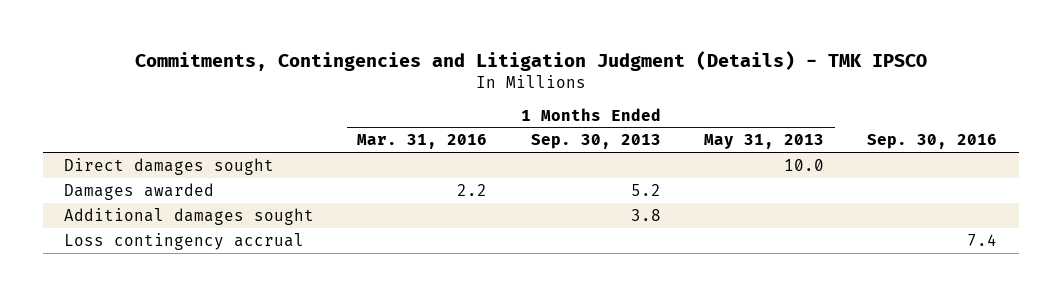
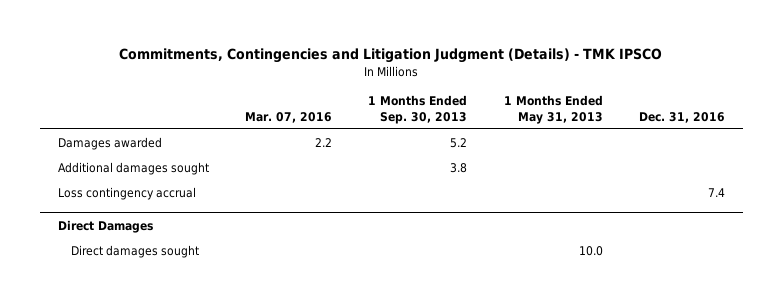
[357,134,488,150] Mar. 31, 2016 -> none
[866,134,997,150] Sep. 30, 2016 -> none
none -> [245,111,333,123] Mar. 07, 2016
none -> [638,111,725,123] Dec. 31, 2016
[64,157,275,175] Direct damages sought -> none
none -> [58,220,154,234] Direct Damages
none -> [71,245,200,259] Direct damages sought

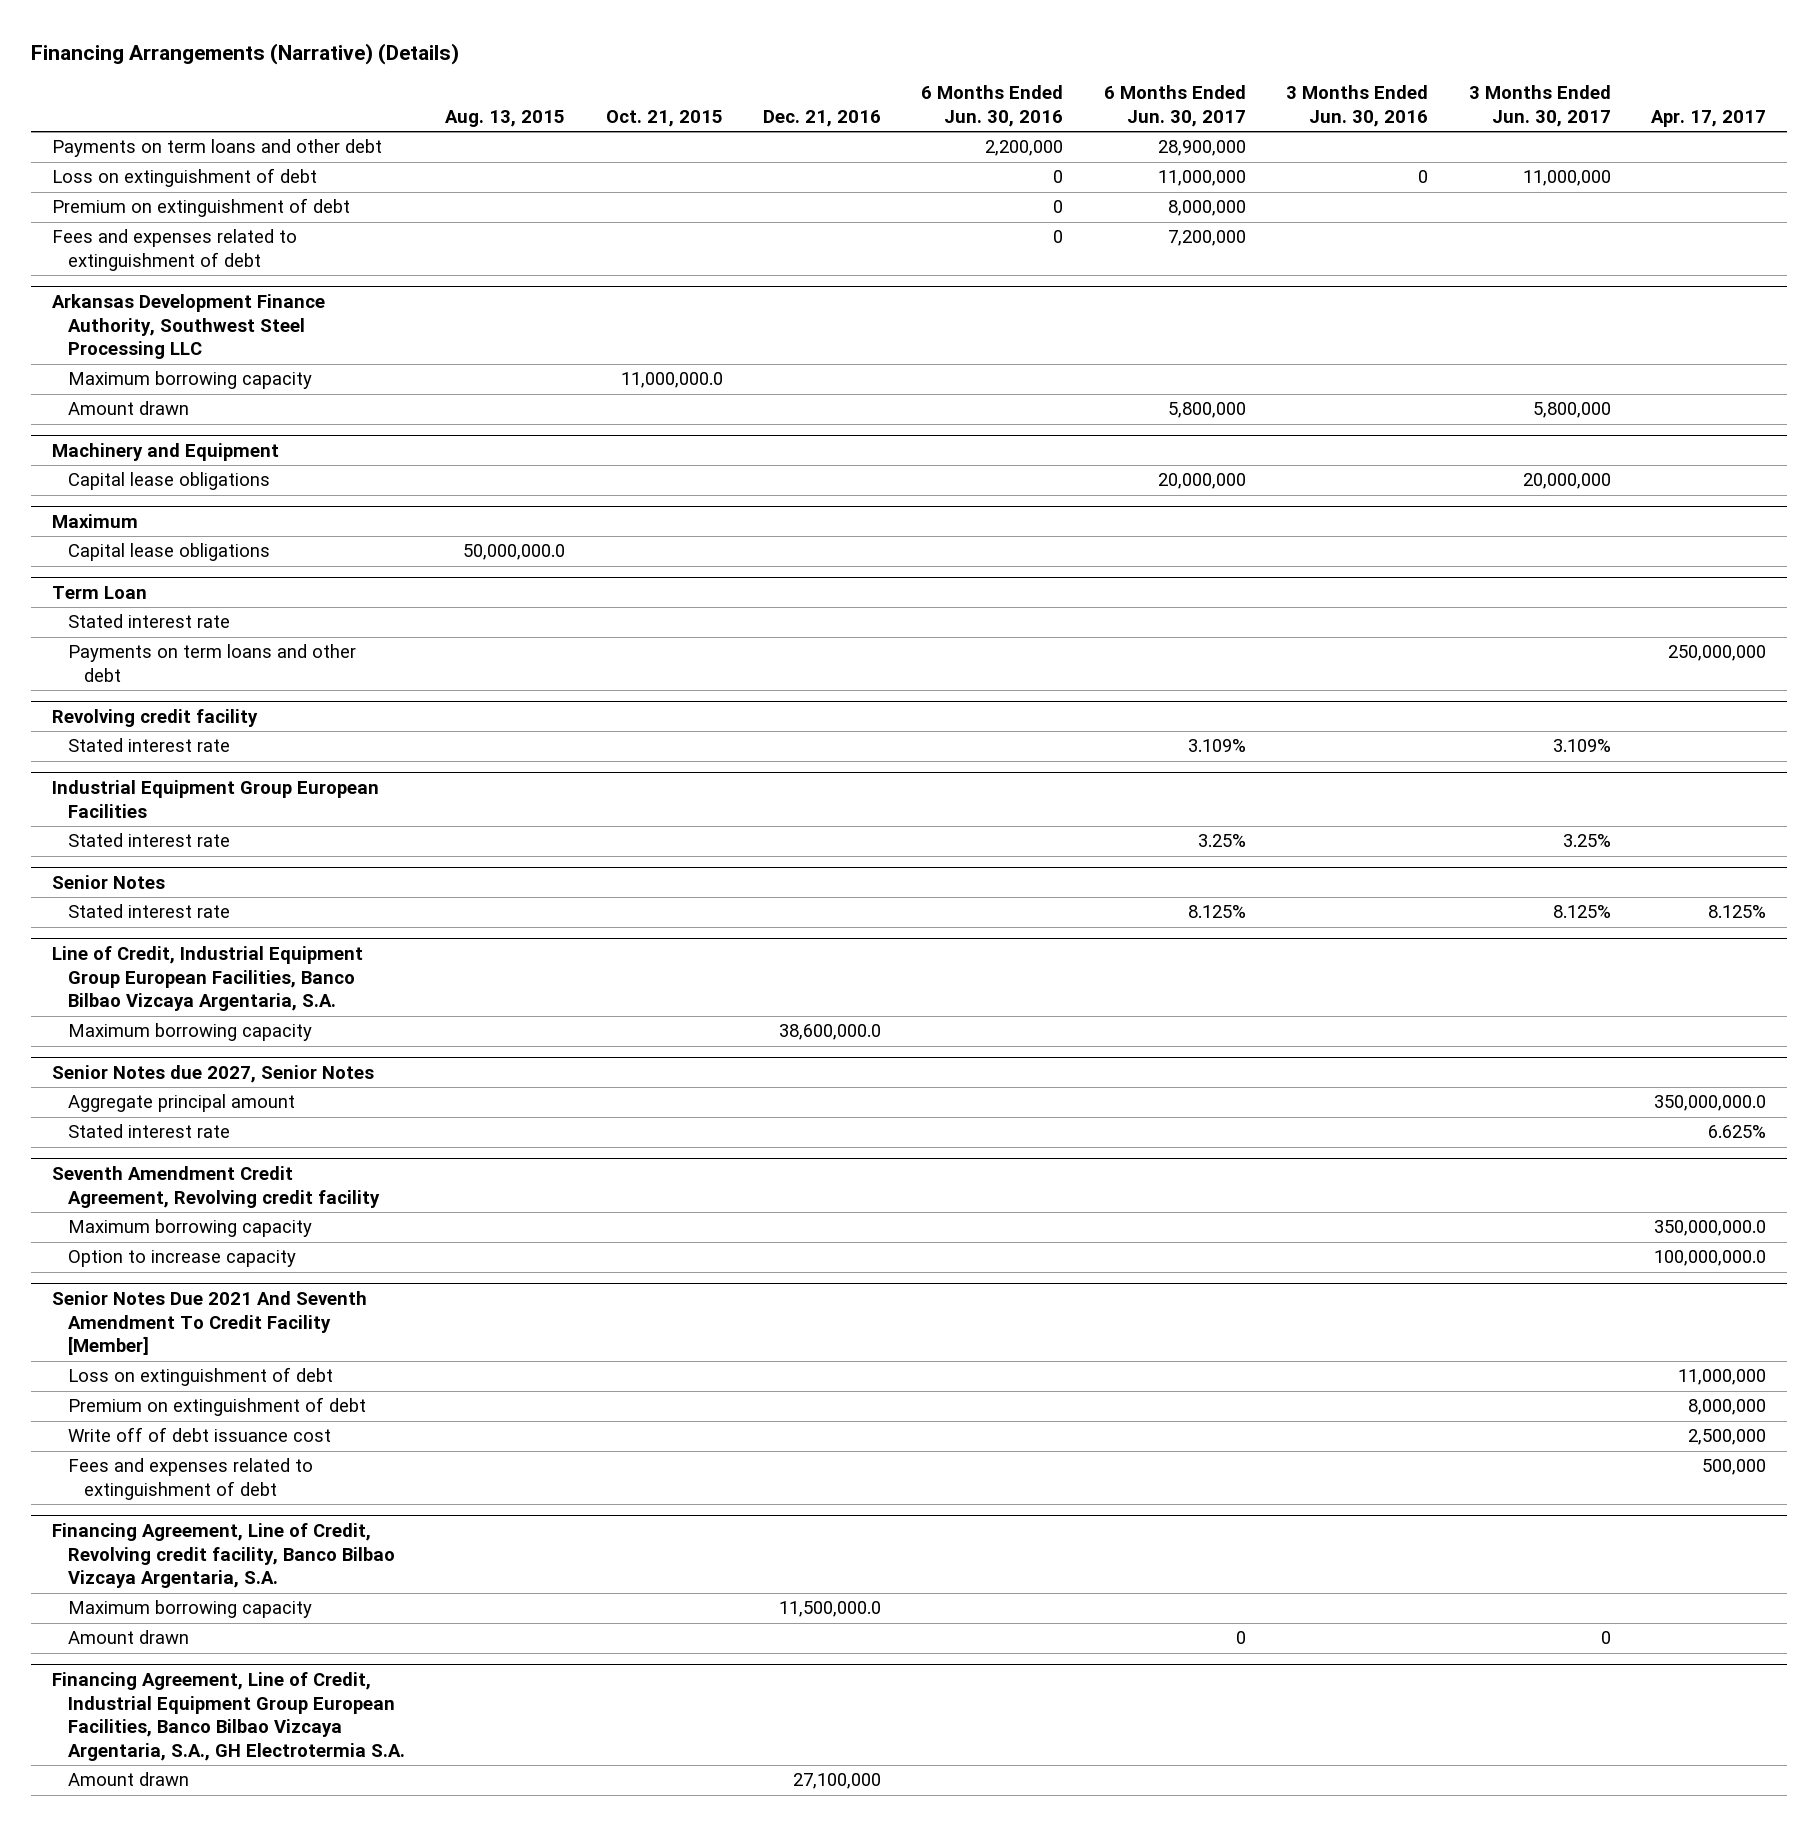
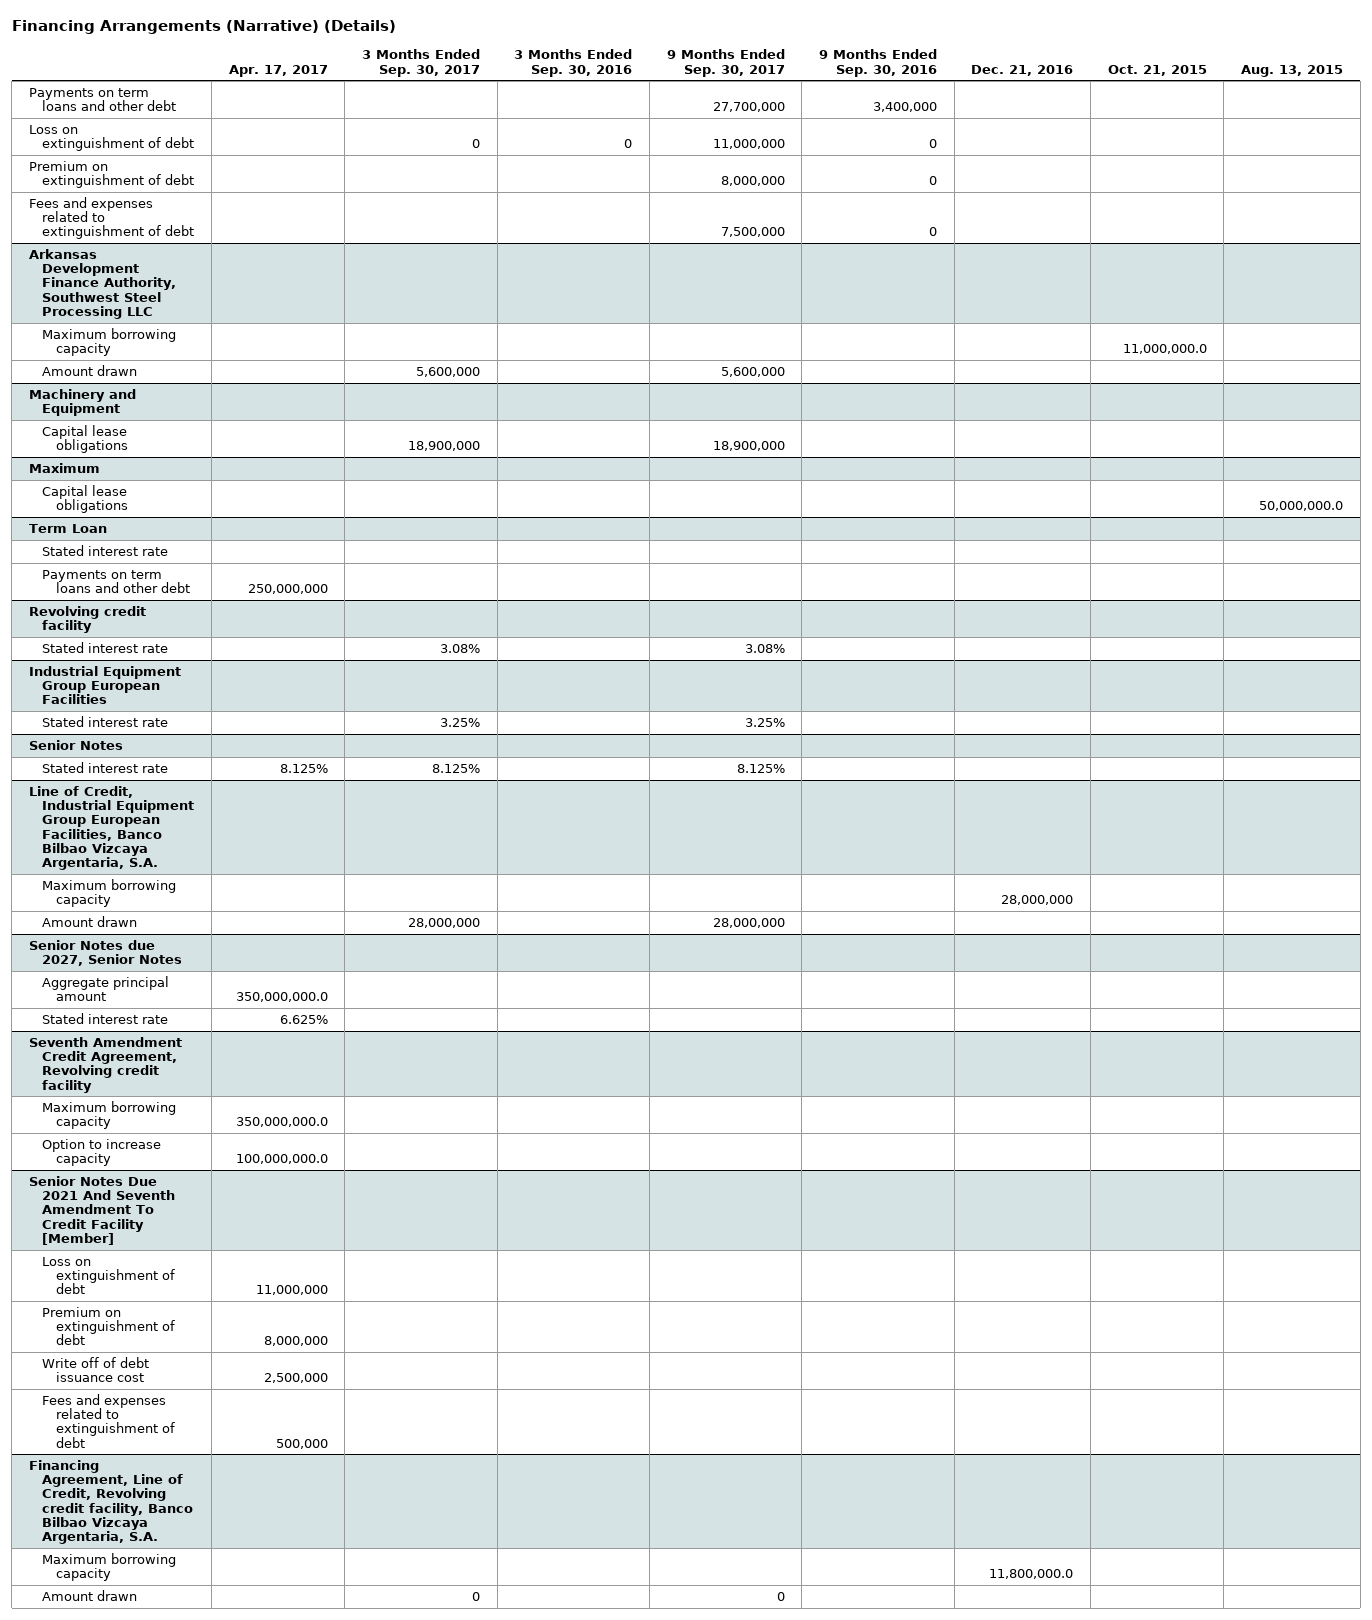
[921,85,1064,128] 6 Months Ended Jun. 30, 2016 -> none
[1103,85,1246,128] 6 Months Ended Jun. 30, 2017 -> none
[1286,85,1429,128] 3 Months Ended Jun. 30, 2016 -> none
[1468,85,1611,128] 3 Months Ended Jun. 30, 2017 -> none
none -> [362,49,481,77] 3 Months Ended Sep. 30, 2017
none -> [514,49,633,77] 3 Months Ended Sep. 30, 2016
none -> [666,49,785,77] 9 Months Ended Sep. 30, 2017
none -> [818,49,937,77] 9 Months Ended Sep. 30, 2016
[779,1024,882,1041] 38,600,000.0 -> [1001,895,1074,906] 28,000,000
none -> [42,915,138,927] Amount drawn
[779,1601,882,1618] 11,500,000.0 -> [989,1569,1074,1580] 11,800,000.0
[51,1672,405,1761] Financing Agreement, Line of Credit, Industrial Equipment Group European Facilities, Banco Bilbao Vizcaya Argentaria, S.A., GH Electrotermia S.A. -> none
[67,1772,189,1787] Amount drawn -> none

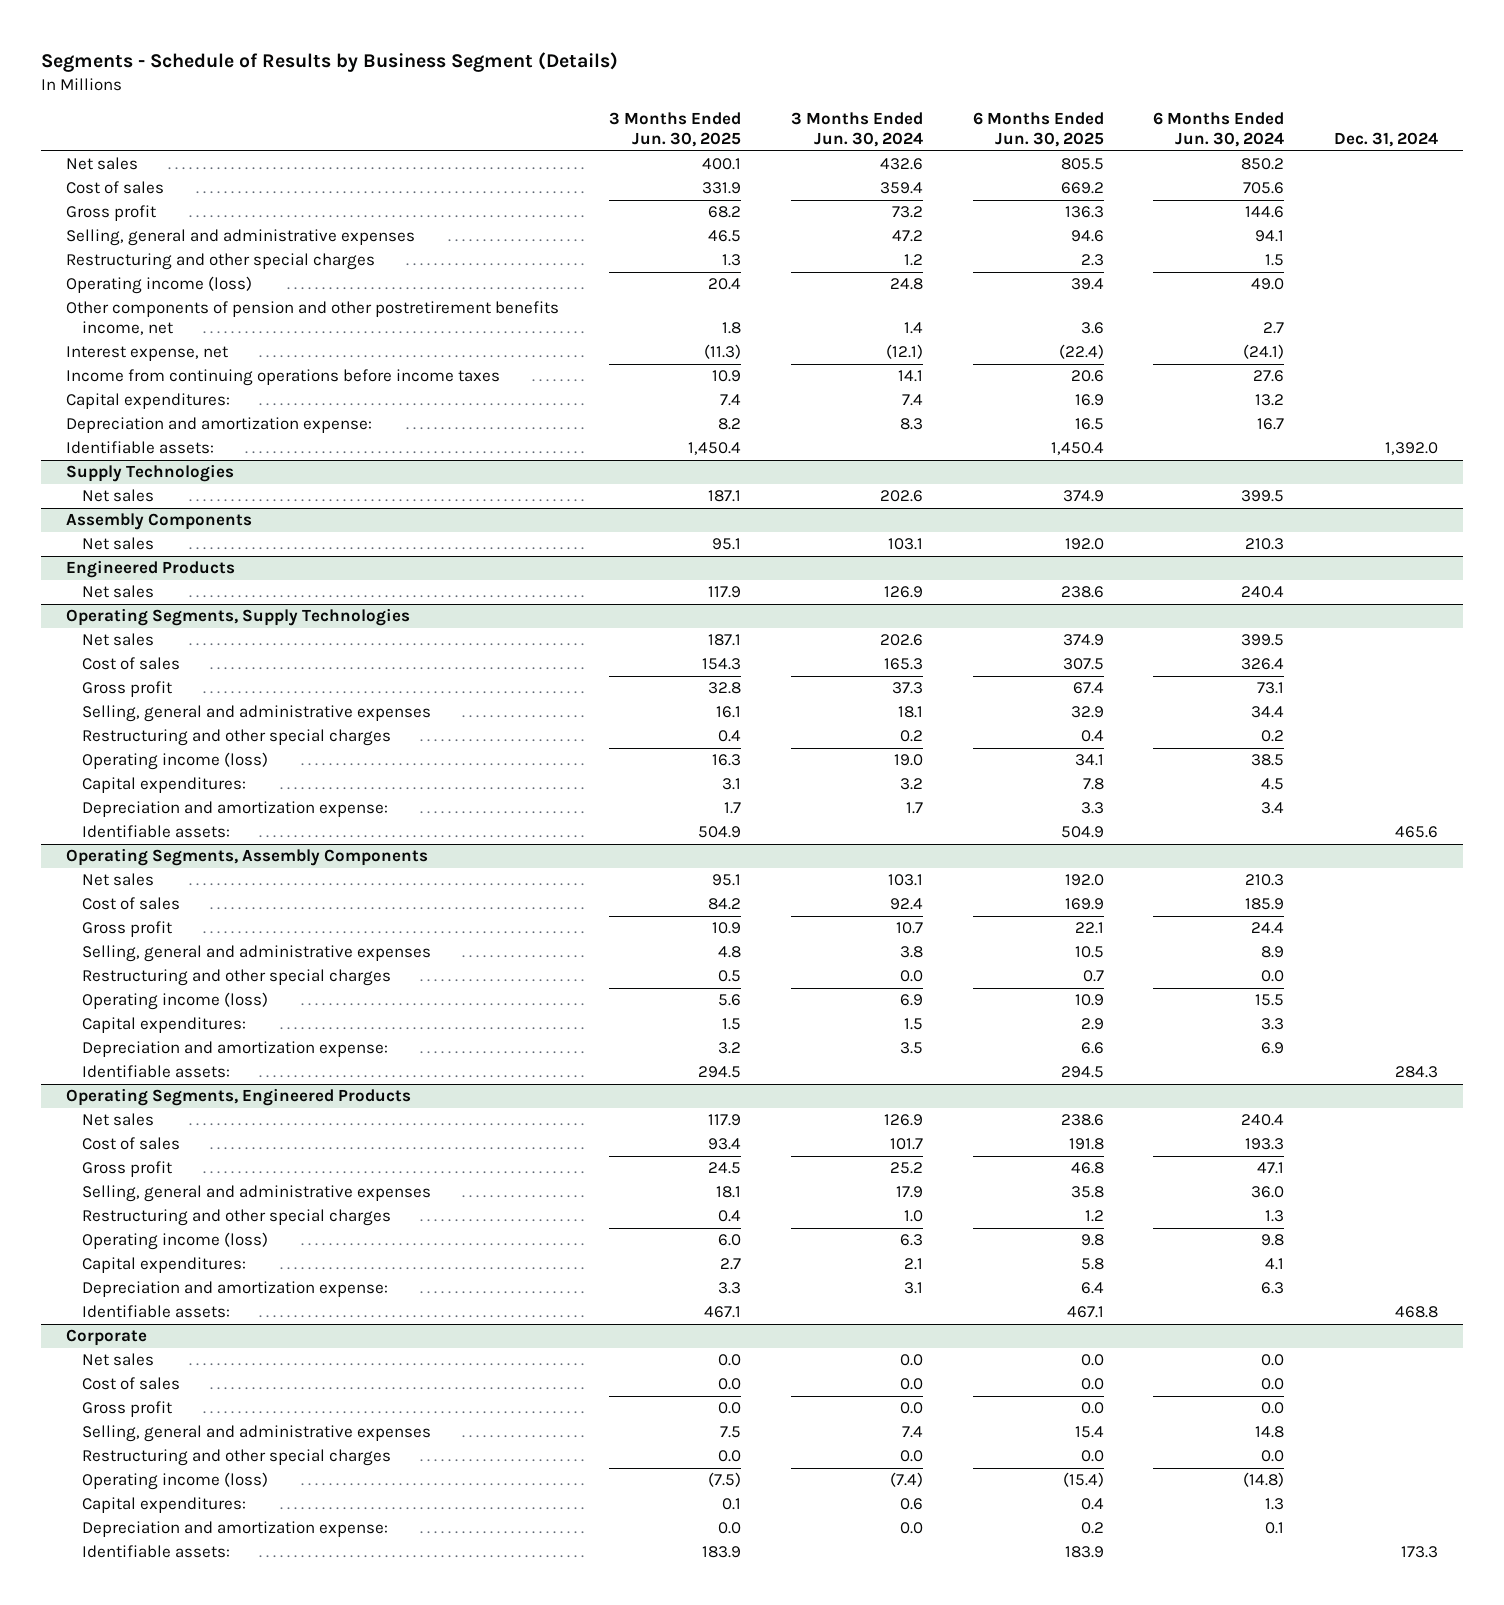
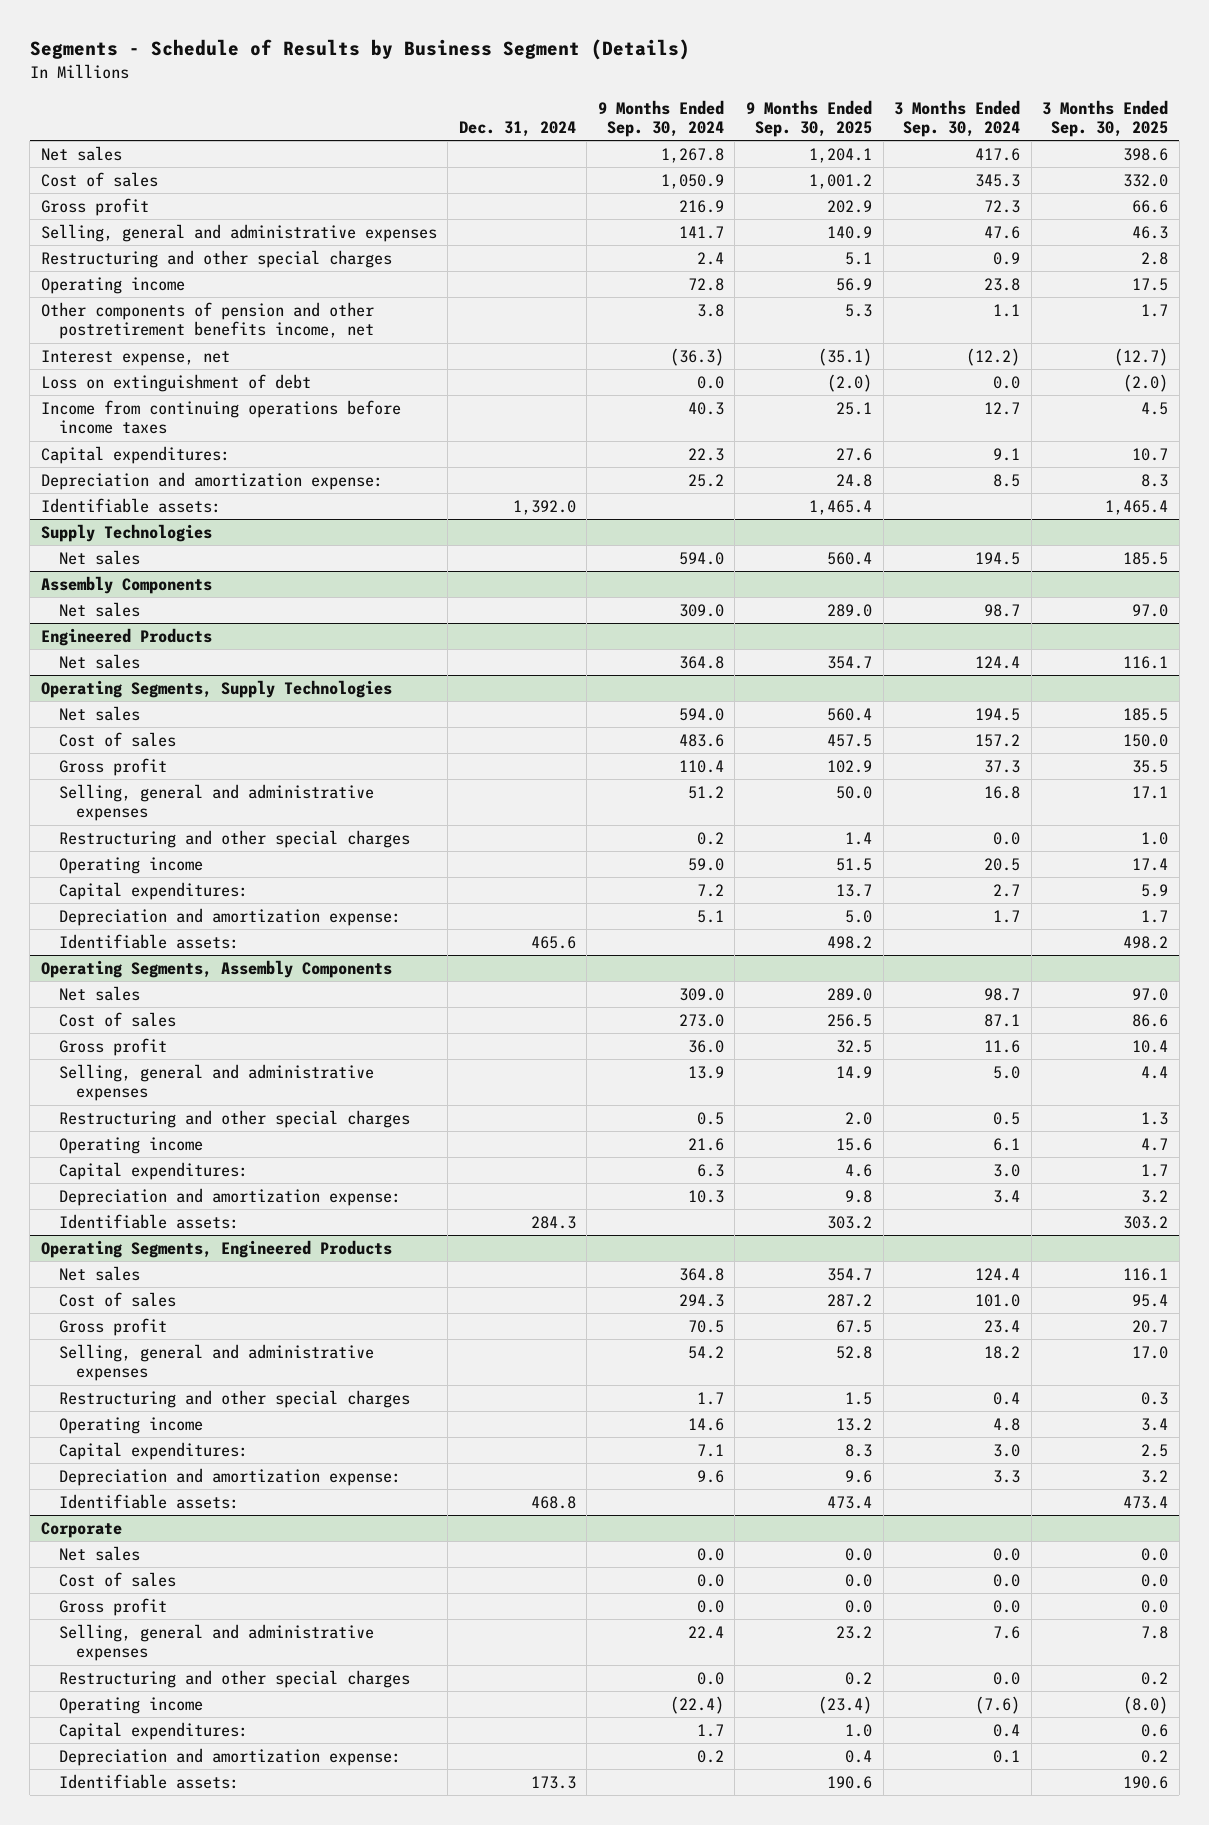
[608,112,741,147] 3 Months Ended Jun. 30, 2025 -> none
[790,112,923,147] 3 Months Ended Jun. 30, 2024 -> none
[972,112,1104,147] 6 Months Ended Jun. 30, 2025 -> none
[1153,112,1285,147] 6 Months Ended Jun. 30, 2024 -> none
none -> [597,99,724,137] 9 Months Ended Sep. 30, 2024
none -> [746,99,873,137] 9 Months Ended Sep. 30, 2025
none -> [894,99,1021,137] 3 Months Ended Sep. 30, 2024
none -> [1042,99,1169,137] 3 Months Ended Sep. 30, 2025
[66,276,253,295] Operating income (loss) -> [40,277,185,295] Operating income
none -> [40,374,311,393] Loss on extinguishment of debt
[81,752,268,771] Operating income (loss) -> [58,857,203,875] Operating income
[81,992,268,1011] Operating income (loss) -> [58,1137,203,1155] Operating income
[81,1232,268,1251] Operating income (loss) -> [58,1417,203,1435] Operating income
[81,1472,268,1491] Operating income (loss) -> [58,1697,203,1715] Operating income

